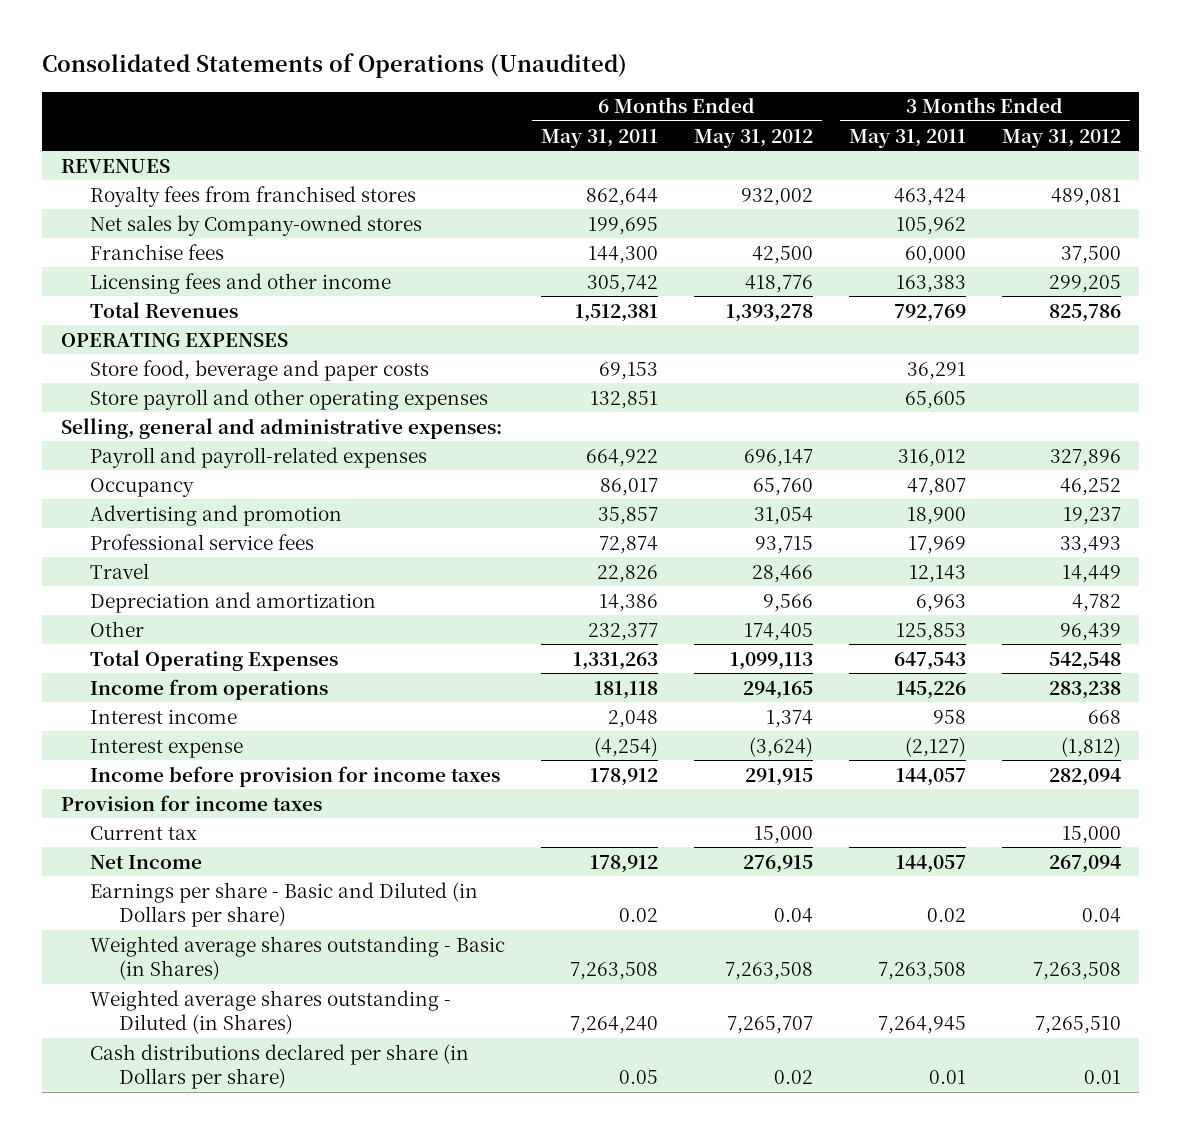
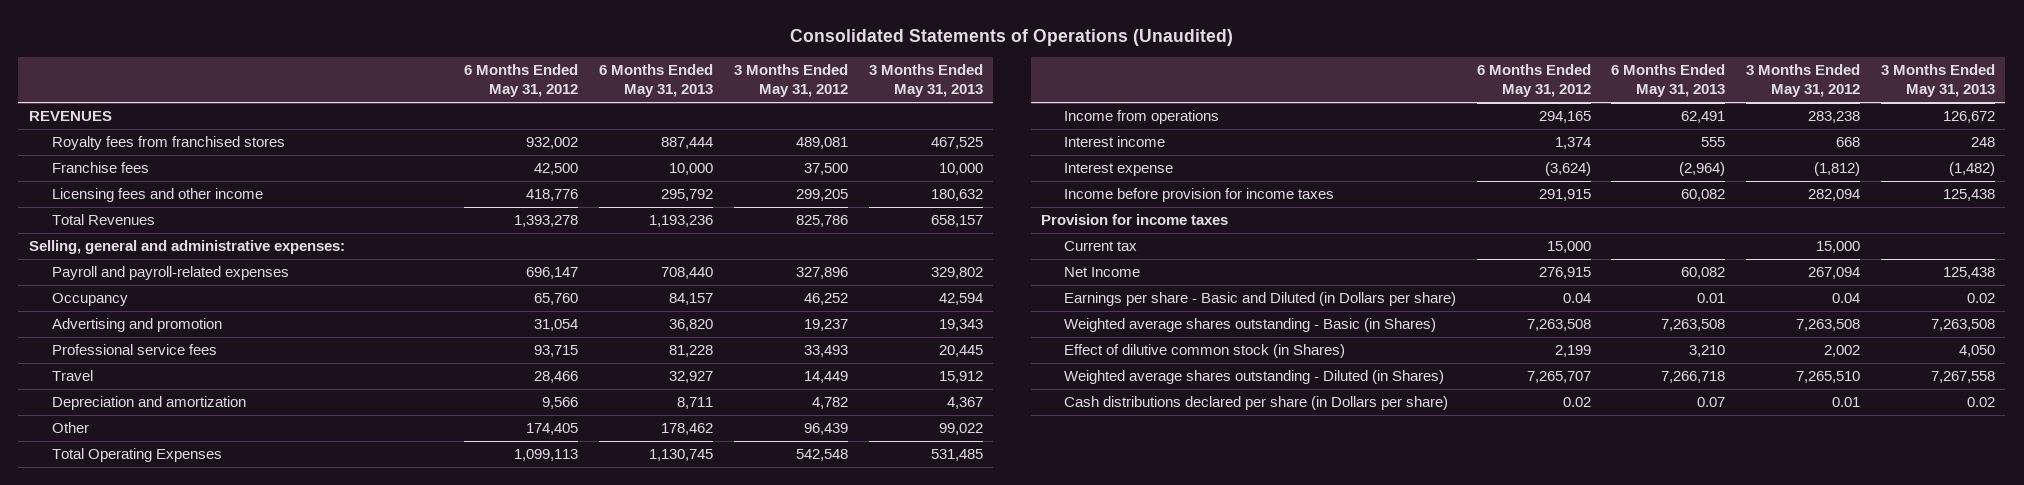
[540,128,658,148] May 31, 2011 -> none
[849,128,967,148] May 31, 2011 -> none
none -> [599,63,714,98] 6 Months Ended May 31, 2013
none -> [868,63,983,98] 3 Months Ended May 31, 2013
[89,214,422,236] Net sales by Company-owned stores -> none
[60,332,288,347] OPERATING EXPENSES -> none
[89,359,429,381] Store food, beverage and paper costs -> none
[89,388,488,410] Store payroll and other operating expenses -> none
none -> [1063,344,1345,359] Effect of dilutive common stock (in Shares)

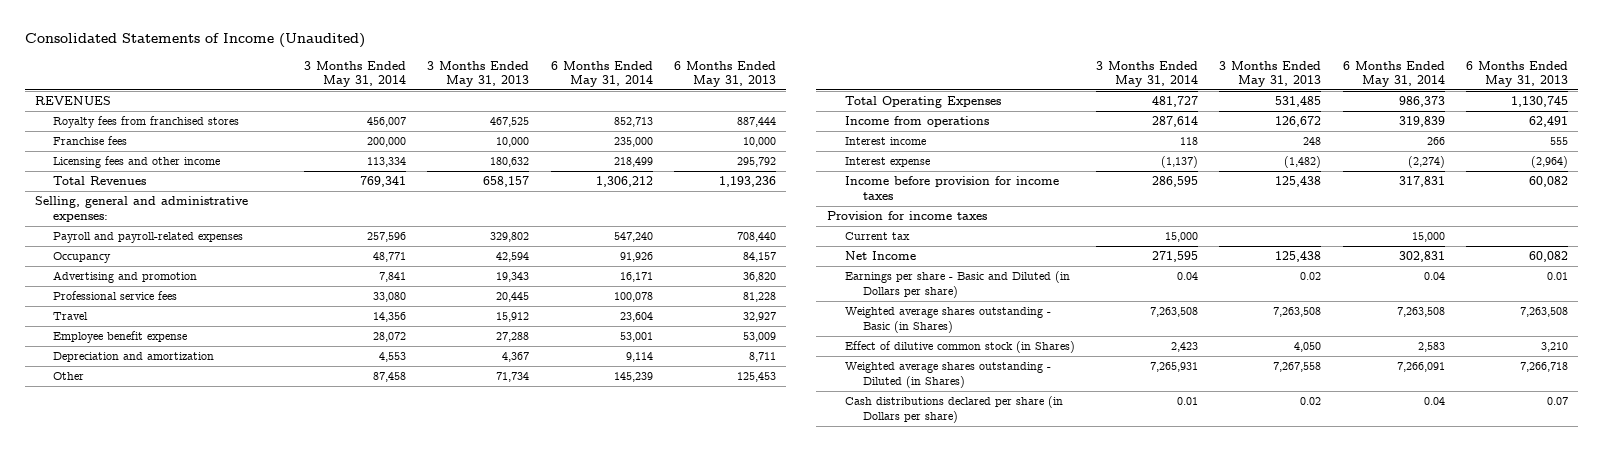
[789,28,1233,46] Consolidated Statements of Operations (Unaudited) -> [24,33,365,49] Consolidated Statements of Income (Unaudited)
[464,63,579,98] 6 Months Ended May 31, 2012 -> none
[733,63,848,98] 3 Months Ended May 31, 2012 -> none
none -> [304,60,407,87] 3 Months Ended May 31, 2014
none -> [550,60,653,87] 6 Months Ended May 31, 2014
none -> [52,331,187,344] Employee benefit expense
[661,423,714,436] 178,462 -> [736,372,776,383] 125,453
[938,423,983,436] 99,022 -> [496,372,530,383] 71,734

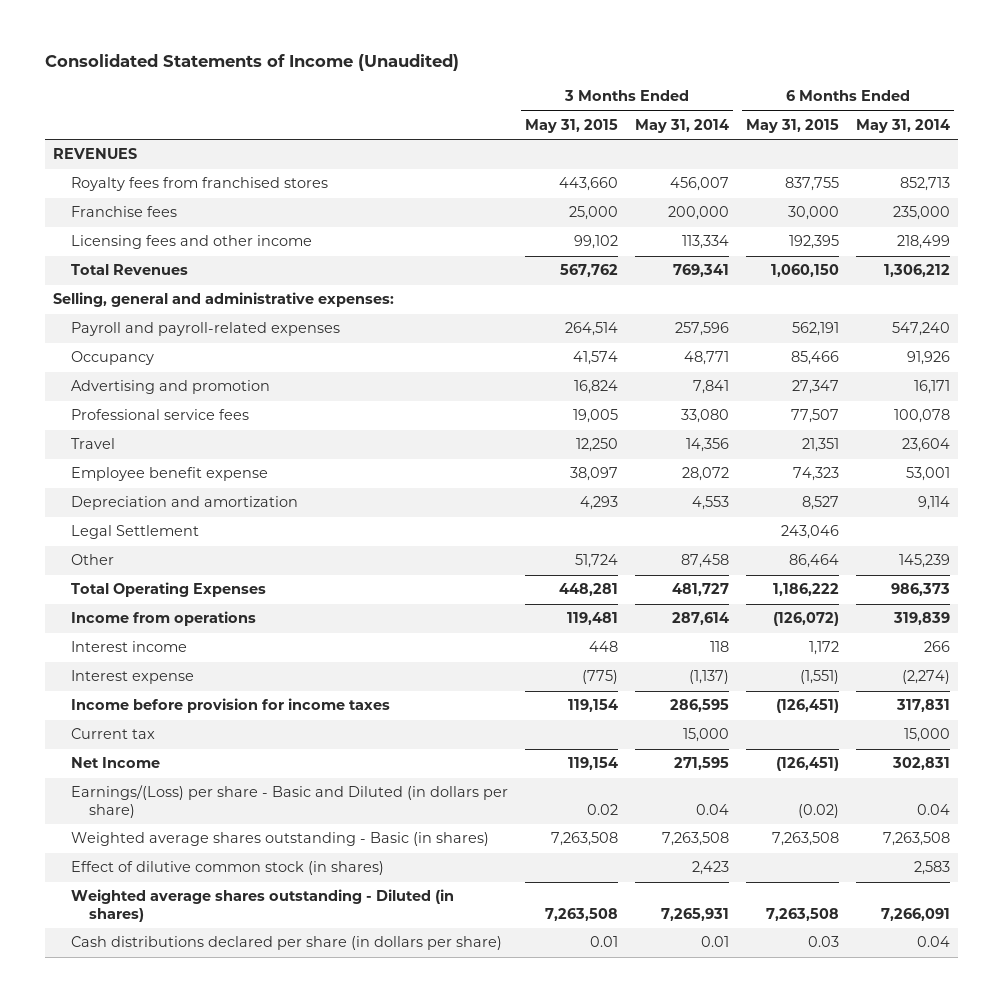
[427,60,530,87] 3 Months Ended May 31, 2013 -> none
[673,60,776,87] 6 Months Ended May 31, 2013 -> none
none -> [524,119,618,134] May 31, 2015
none -> [745,119,839,134] May 31, 2015
none -> [70,525,199,540] Legal Settlement
[827,211,988,221] Provision for income taxes -> none
[844,271,1070,298] Earnings per share - Basic and Diluted (in Dollars per share) -> [70,785,508,818] Earnings/(Loss) per share - Basic and Diluted (in dollars per share)
[844,307,1051,333] Weighted average shares outstanding - Basic (in Shares) -> [70,832,489,847] Weighted average shares outstanding - Basic (in shares)
[844,341,1075,354] Effect of dilutive common stock (in Shares) -> [70,861,384,876] Effect of dilutive common stock (in shares)
[844,362,1051,388] Weighted average shares outstanding - Diluted (in Shares) -> [70,889,454,922] Weighted average shares outstanding - Diluted (in shares)
[844,396,1063,423] Cash distributions declared per share (in Dollars per share) -> [70,936,502,951] Cash distributions declared per share (in dollars per share)

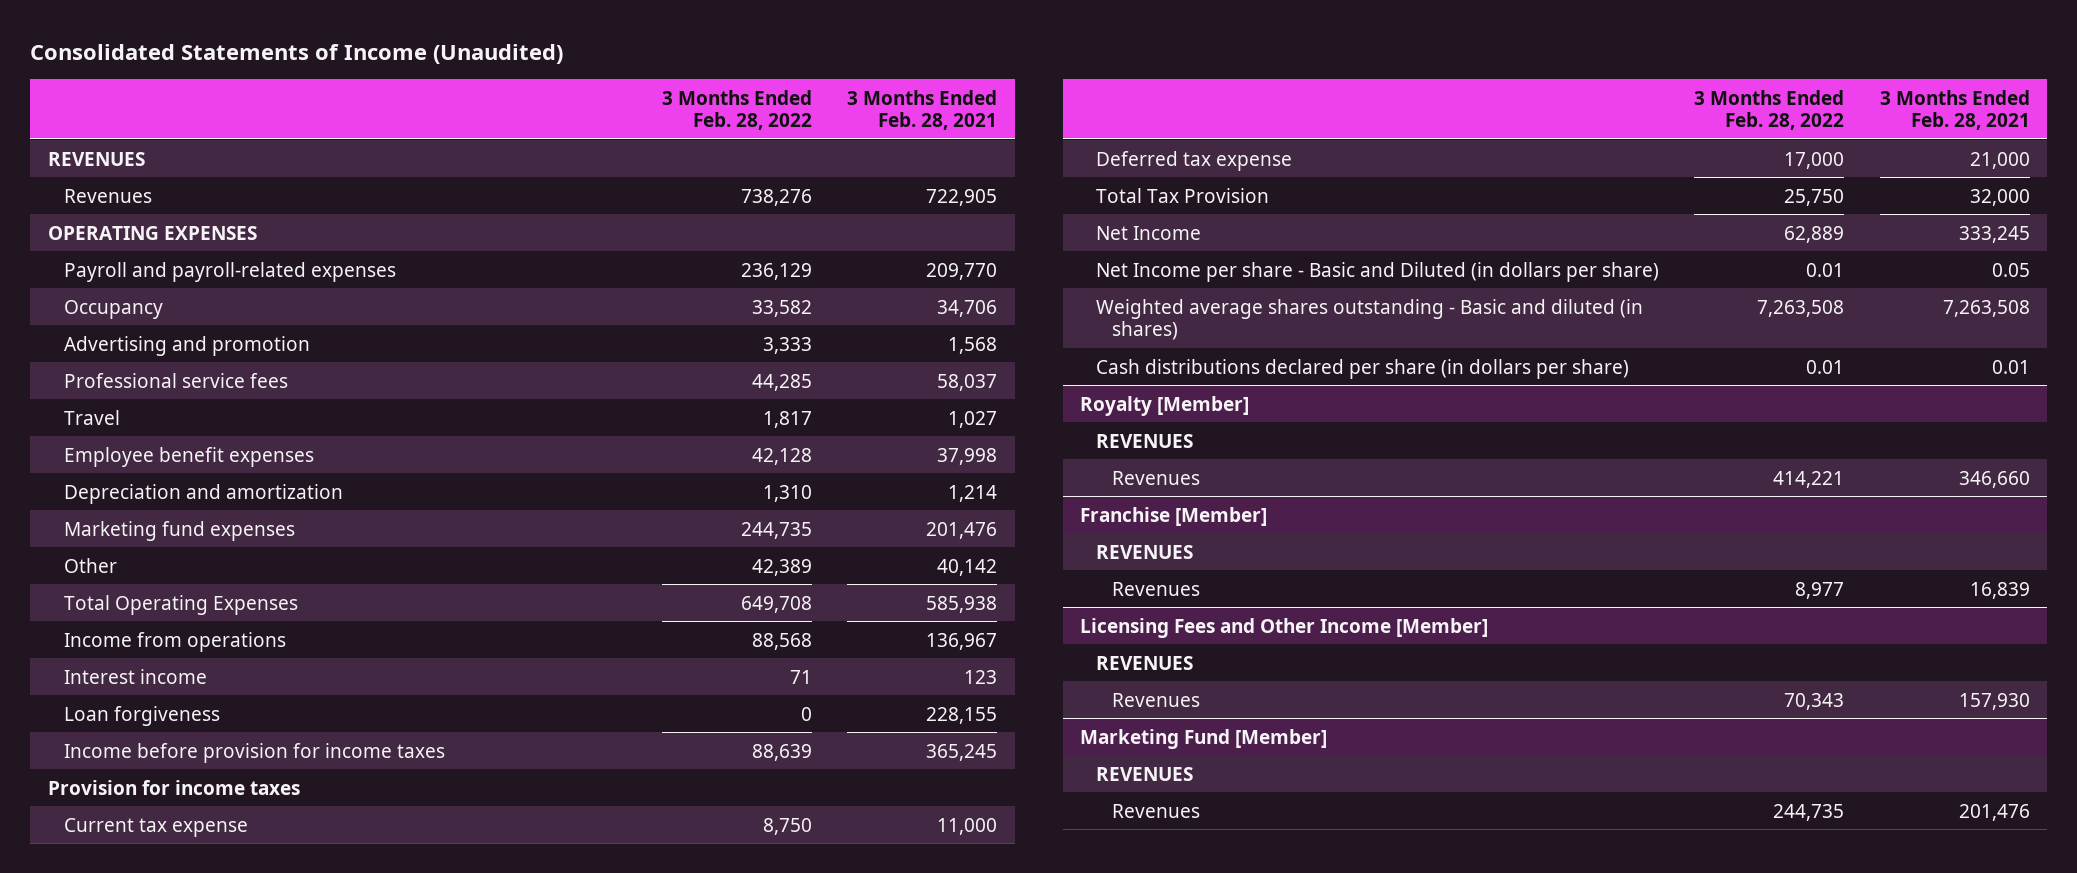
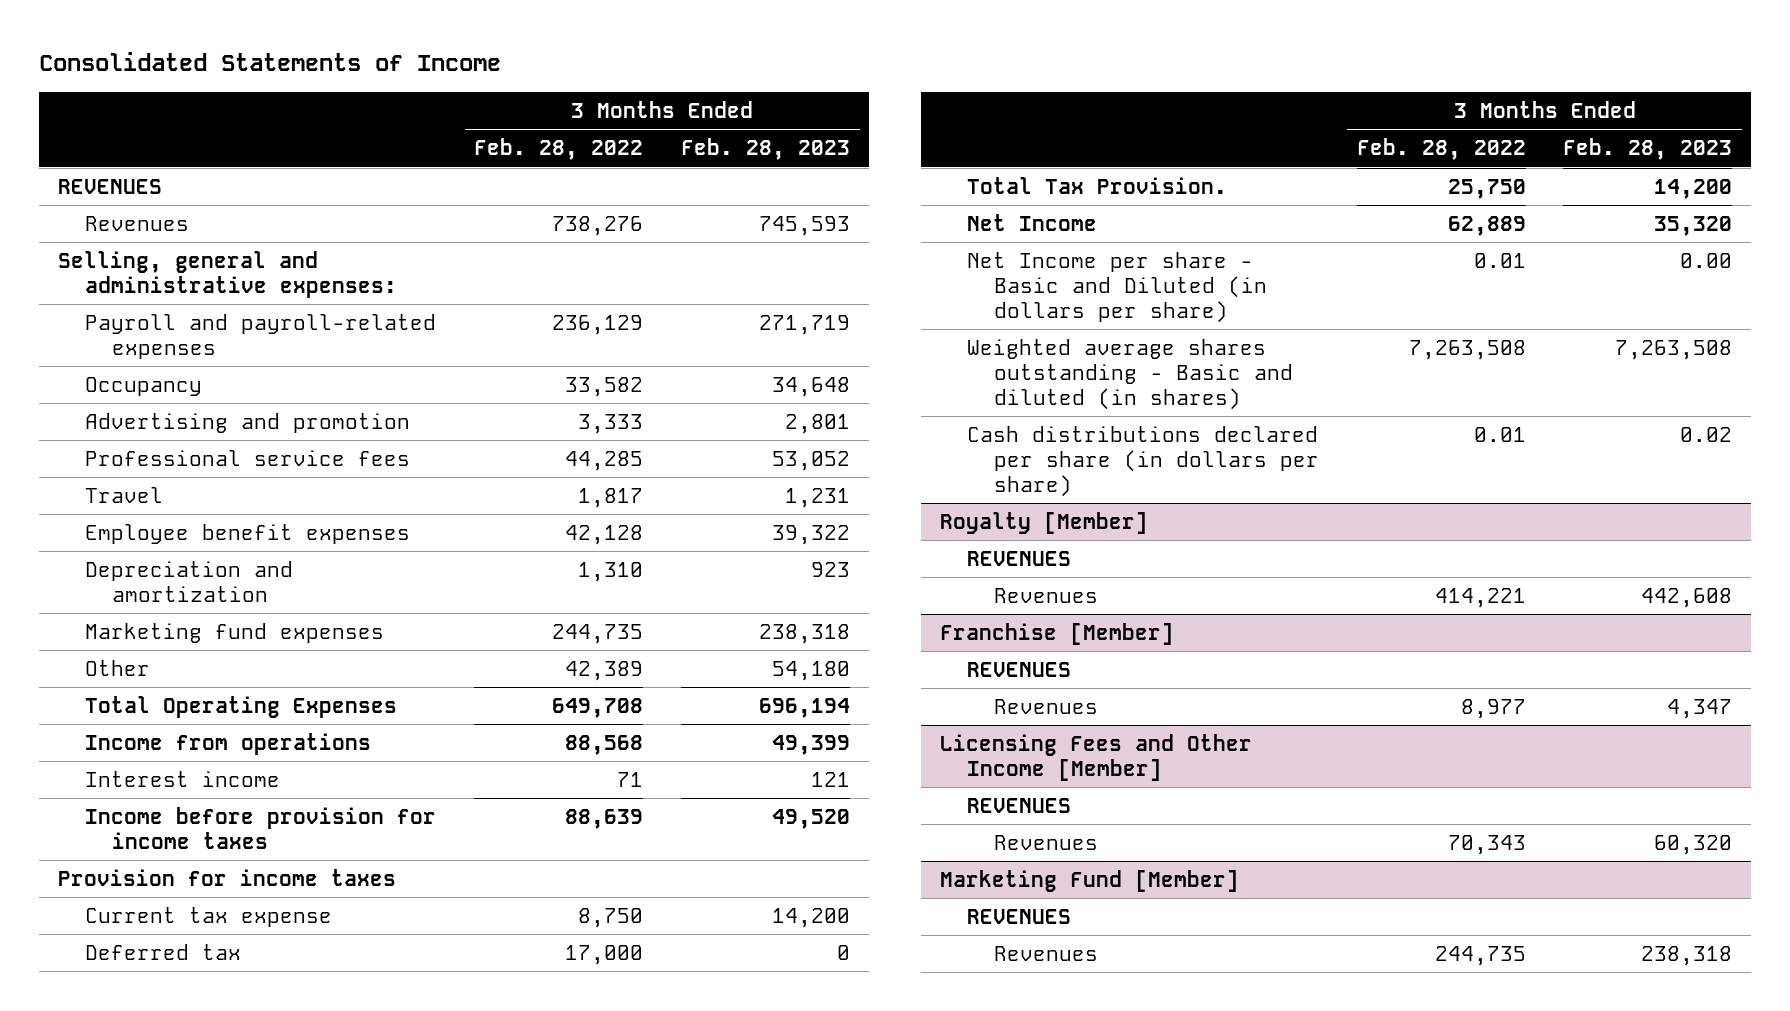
[30,43,564,64] Consolidated Statements of Income (Unaudited) -> [38,52,501,72] Consolidated Statements of Income
[847,89,998,131] 3 Months Ended Feb. 28, 2021 -> none
none -> [681,138,851,161] Feb. 28, 2023
[47,225,257,240] OPERATING EXPENSES -> none
none -> [57,250,397,298] Selling, general and administrative expenses:
[63,705,220,726] Loan forgiveness -> none
[1096,150,1293,171] Deferred tax expense -> [84,943,241,960] Deferred tax
[1096,187,1270,203] Total Tax Provision -> [967,176,1228,194] Total Tax Provision.

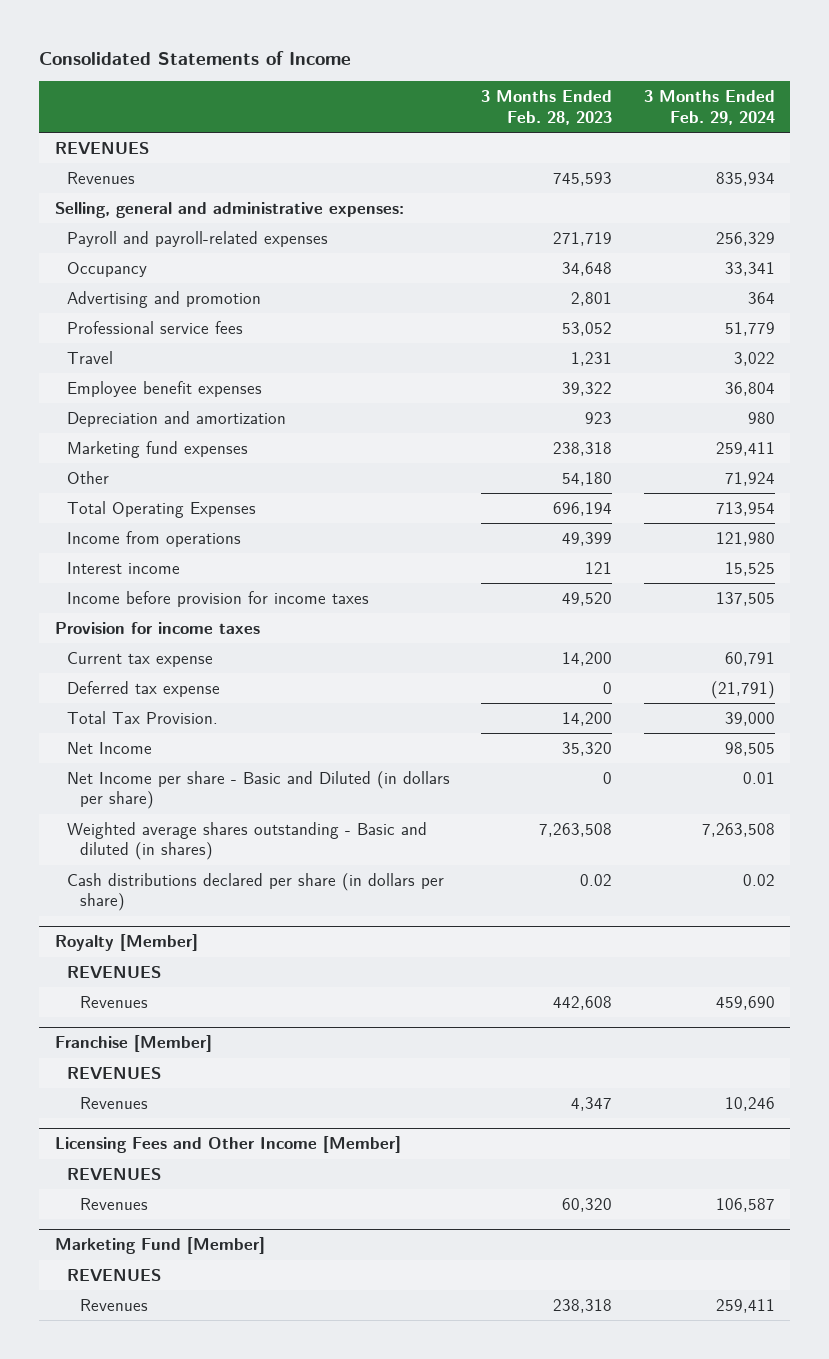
[474,138,644,161] Feb. 28, 2022 -> none
none -> [643,90,775,125] 3 Months Ended Feb. 29, 2024
[84,943,241,960] Deferred tax -> [67,680,221,697] Deferred tax expense
[1680,252,1733,268] 0.00 -> [603,771,613,784] 0

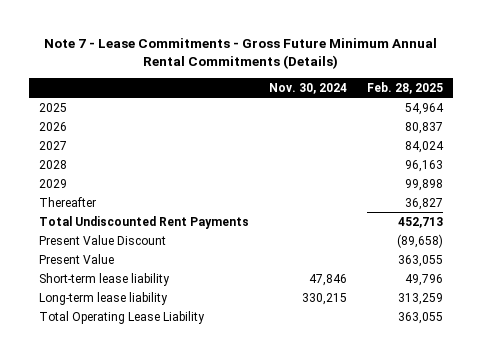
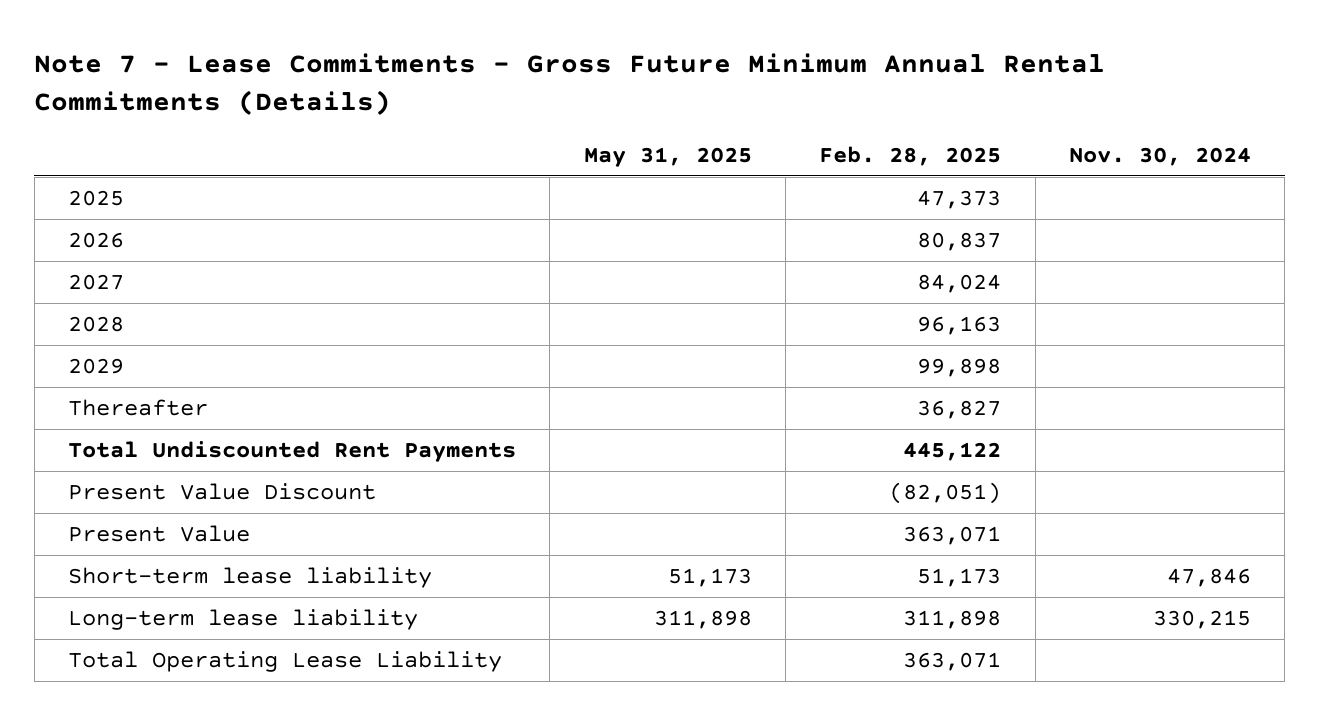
none -> [583,146,752,167] May 31, 2025
[405,102,445,115] 54,964 -> [917,190,1002,210] 47,373
[398,216,444,228] 452,713 -> [903,442,1002,462] 445,122
[397,233,444,248] (89,658) -> [889,482,1002,505] (82,051)
[398,254,444,267] 363,055 -> [903,526,1002,546] 363,071
[405,273,444,286] 49,796 -> [917,568,1002,588] 51,173
[398,292,444,305] 313,259 -> [903,610,1002,630] 311,898
[398,311,444,324] 363,055 -> [903,652,1002,672] 363,071

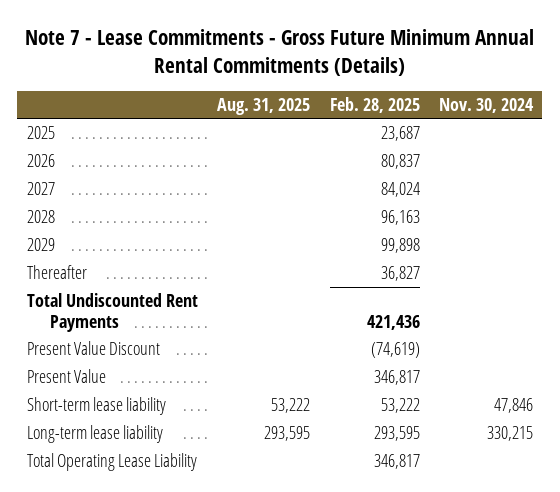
[583,146,752,167] May 31, 2025 -> none
none -> [217,97,311,115] Aug. 31, 2025
[917,190,1002,210] 47,373 -> [380,126,420,142] 23,687
[903,442,1002,462] 445,122 -> [366,315,420,331] 421,436
[889,482,1002,505] (82,051) -> [370,342,420,359] (74,619)
[903,526,1002,546] 363,071 -> [373,370,420,386] 346,817
[917,568,1002,588] 51,173 -> [380,398,420,414] 53,222
[903,610,1002,630] 311,898 -> [373,426,420,442] 293,595
[903,652,1002,672] 363,071 -> [373,454,420,470] 346,817

